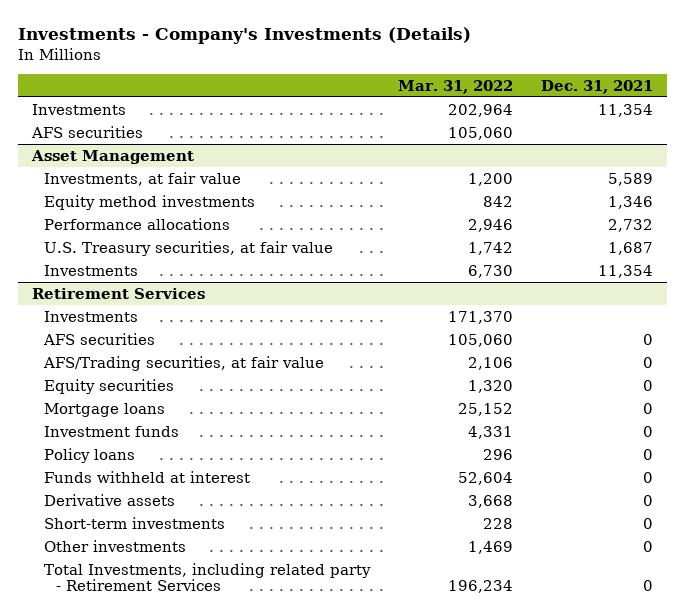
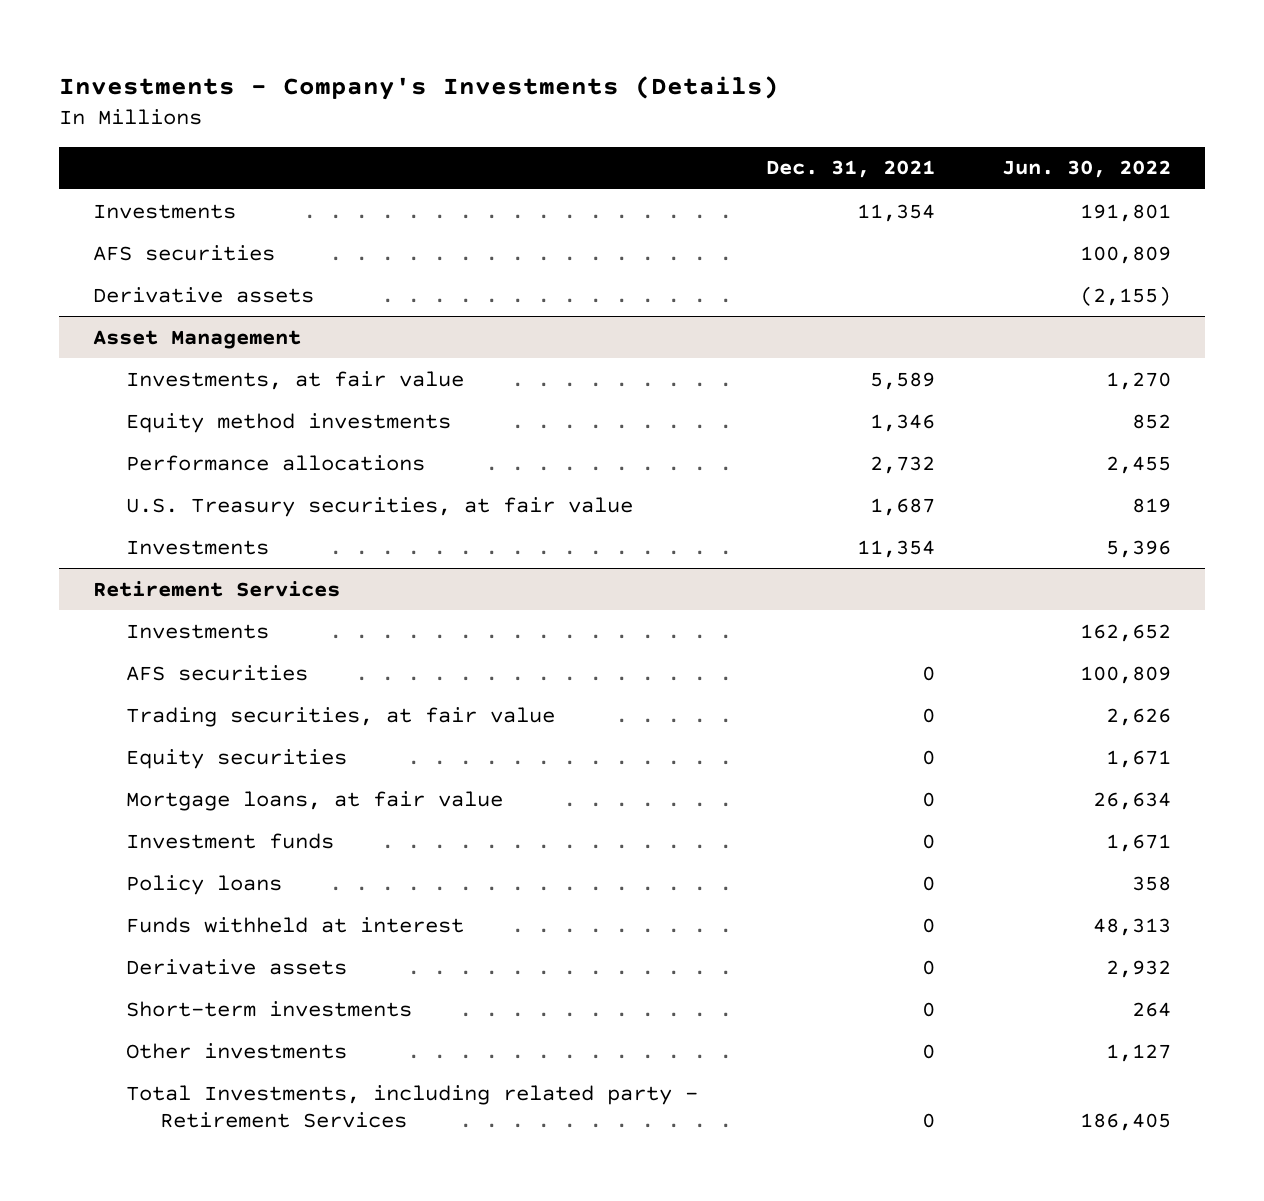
[397,79,513,94] Mar. 31, 2022 -> none
none -> [1001,160,1171,179] Jun. 30, 2022
none -> [92,286,314,303] Derivative assets
[43,355,325,371] AFS/Trading securities, at fair value -> [126,706,556,727] Trading securities, at fair value
[44,402,166,417] Mortgage loans -> [126,790,504,811] Mortgage loans, at fair value

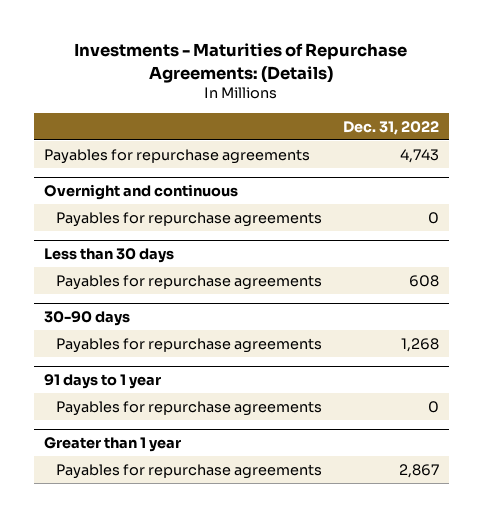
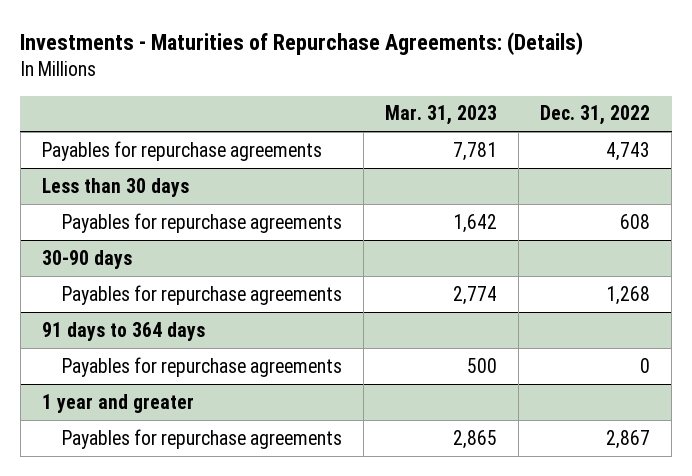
none -> [385,105,498,126] Mar. 31, 2023
[43,184,238,201] Overnight and continuous -> none
[56,211,323,227] Payables for repurchase agreements -> none
[43,374,161,390] 91 days to 1 year -> [41,321,205,341] 91 days to 364 days
[43,437,181,453] Greater than 1 year -> [41,393,194,413] 1 year and greater

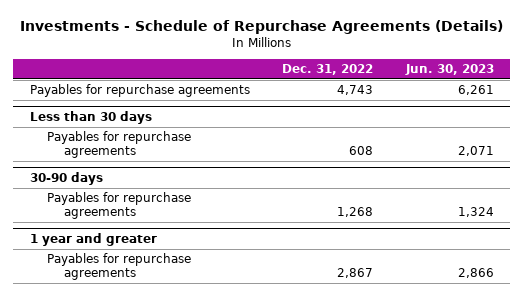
[20,32,584,56] Investments - Maturities of Repurchase Agreements: (Details) -> [19,20,503,35] Investments - Schedule of Repurchase Agreements (Details)
[385,105,498,126] Mar. 31, 2023 -> none
none -> [404,64,494,76] Jun. 30, 2023
[41,321,205,341] 91 days to 364 days -> none
[62,356,343,377] Payables for repurchase agreements -> none

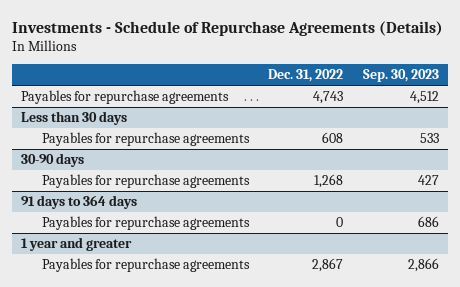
[404,64,494,76] Jun. 30, 2023 -> none
none -> [362,69,439,83] Sep. 30, 2023
none -> [21,195,138,210] 91 days to 364 days
none -> [42,216,251,231] Payables for repurchase agreements

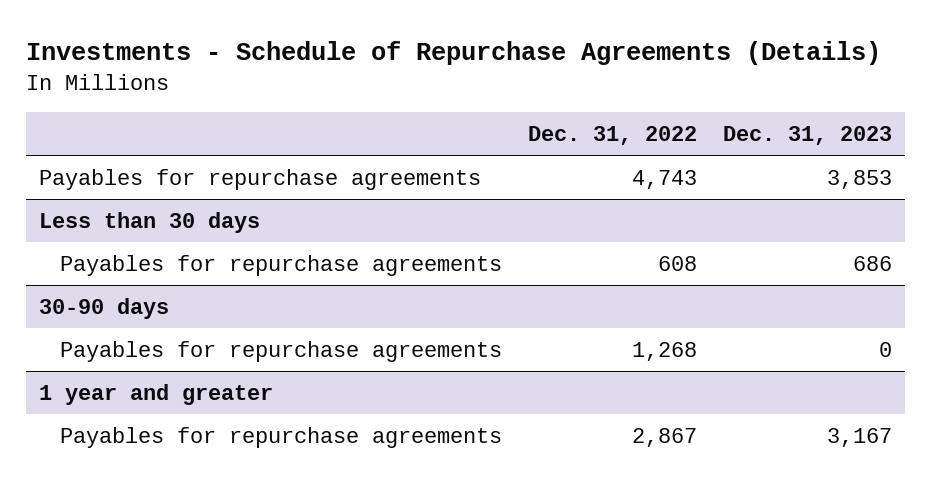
[362,69,439,83] Sep. 30, 2023 -> none
none -> [723,125,893,145] Dec. 31, 2023
[21,195,138,210] 91 days to 364 days -> none
[42,216,251,231] Payables for repurchase agreements -> none

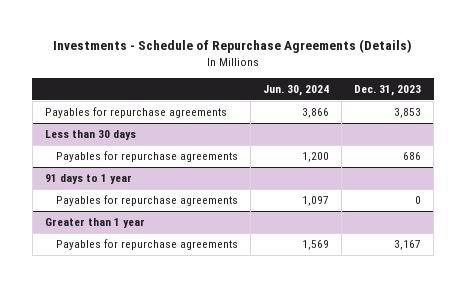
[528,125,698,145] Dec. 31, 2022 -> none
none -> [262,84,329,96] Jun. 30, 2024
[39,297,170,319] 30-90 days -> none
none -> [44,174,132,185] 91 days to 1 year
[39,383,274,405] 1 year and greater -> [44,218,145,229] Greater than 1 year

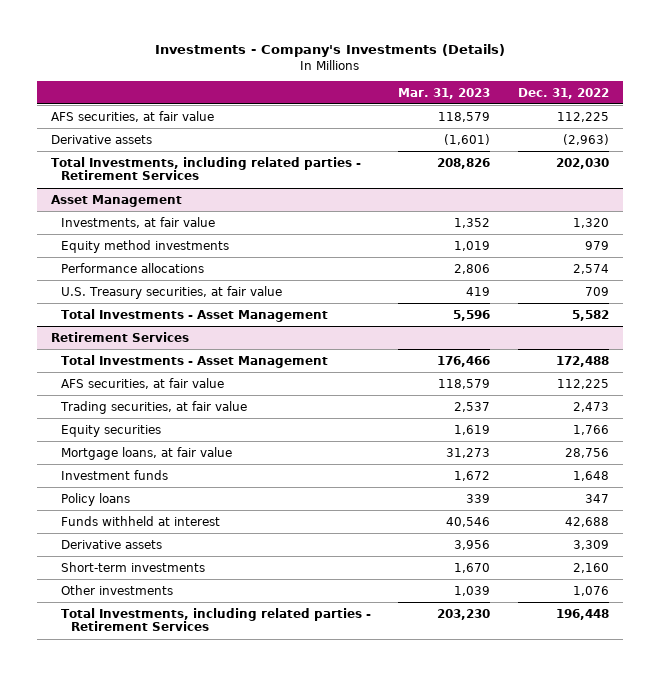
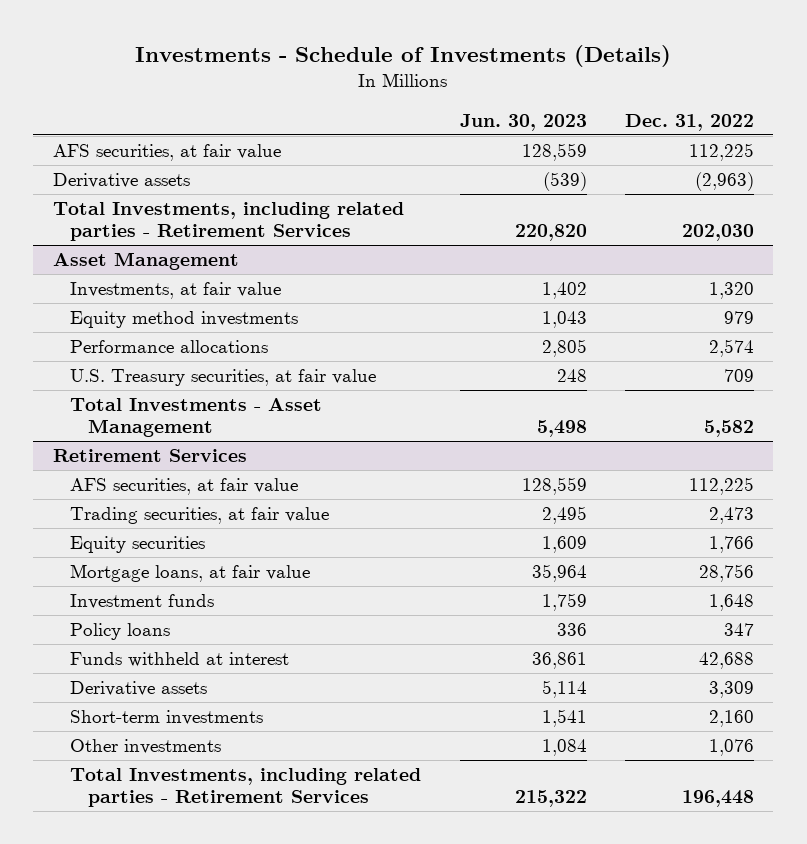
[154,44,505,58] Investments - Company's Investments (Details) -> [135,45,672,68] Investments - Schedule of Investments (Details)
[398,87,491,99] Mar. 31, 2023 -> none
none -> [459,113,587,131] Jun. 30, 2023
[60,354,328,368] Total Investments - Asset Management -> none

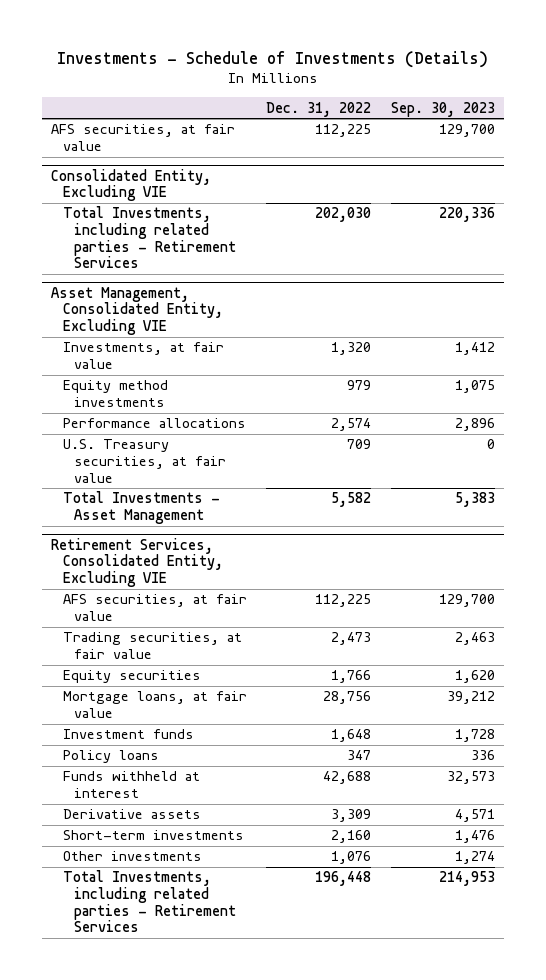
[459,113,587,131] Jun. 30, 2023 -> none
none -> [390,101,495,117] Sep. 30, 2023
[52,172,190,188] Derivative assets -> none
none -> [51,168,212,202] Consolidated Entity, Excluding VIE
[52,251,239,270] Asset Management -> none
none -> [51,286,223,336] Asset Management, Consolidated Entity, Excluding VIE
[52,448,247,462] Retirement Services -> none
none -> [51,537,223,588] Retirement Services, Consolidated Entity, Excluding VIE

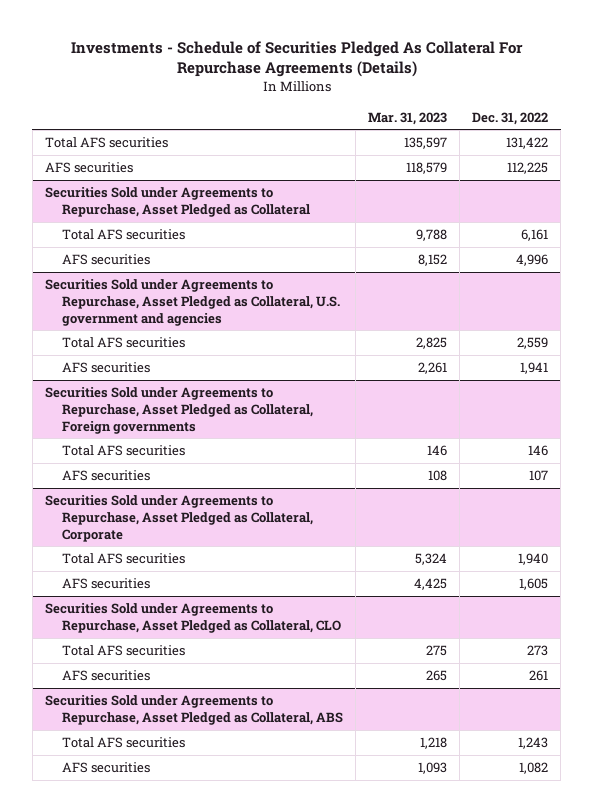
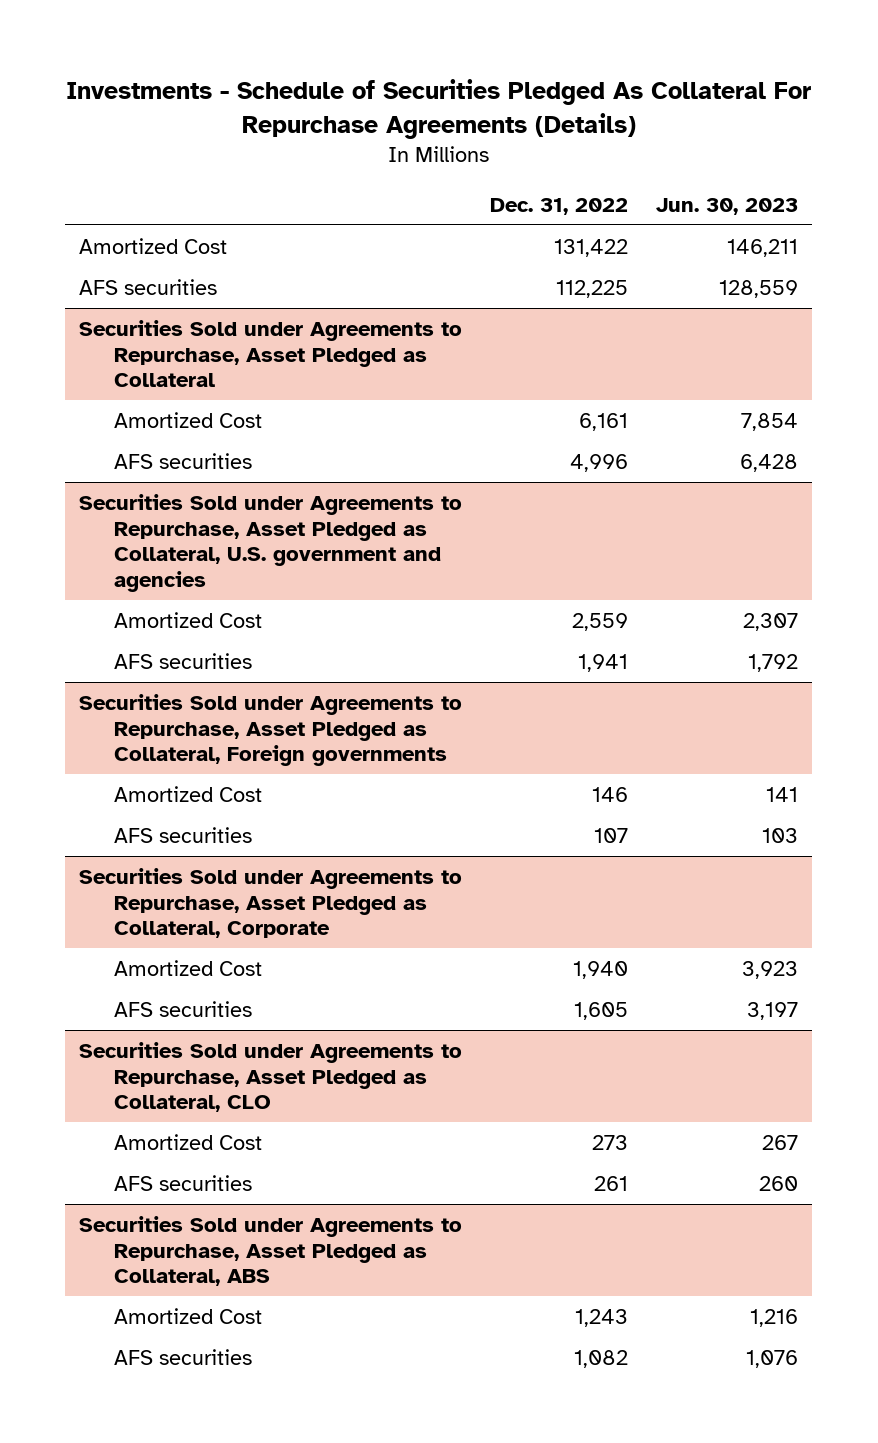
[368,111,448,125] Mar. 31, 2023 -> none
none -> [656,197,799,215] Jun. 30, 2023
[44,137,168,149] Total AFS securities -> [79,237,228,254] Amortized Cost
[62,229,186,241] Total AFS securities -> [113,411,262,428] Amortized Cost
[62,337,186,349] Total AFS securities -> [113,611,262,628] Amortized Cost
[62,445,186,457] Total AFS securities -> [113,785,262,802] Amortized Cost
[62,553,186,565] Total AFS securities -> [113,959,262,976] Amortized Cost
[62,645,186,657] Total AFS securities -> [113,1133,262,1150] Amortized Cost
[62,737,186,749] Total AFS securities -> [113,1307,262,1324] Amortized Cost

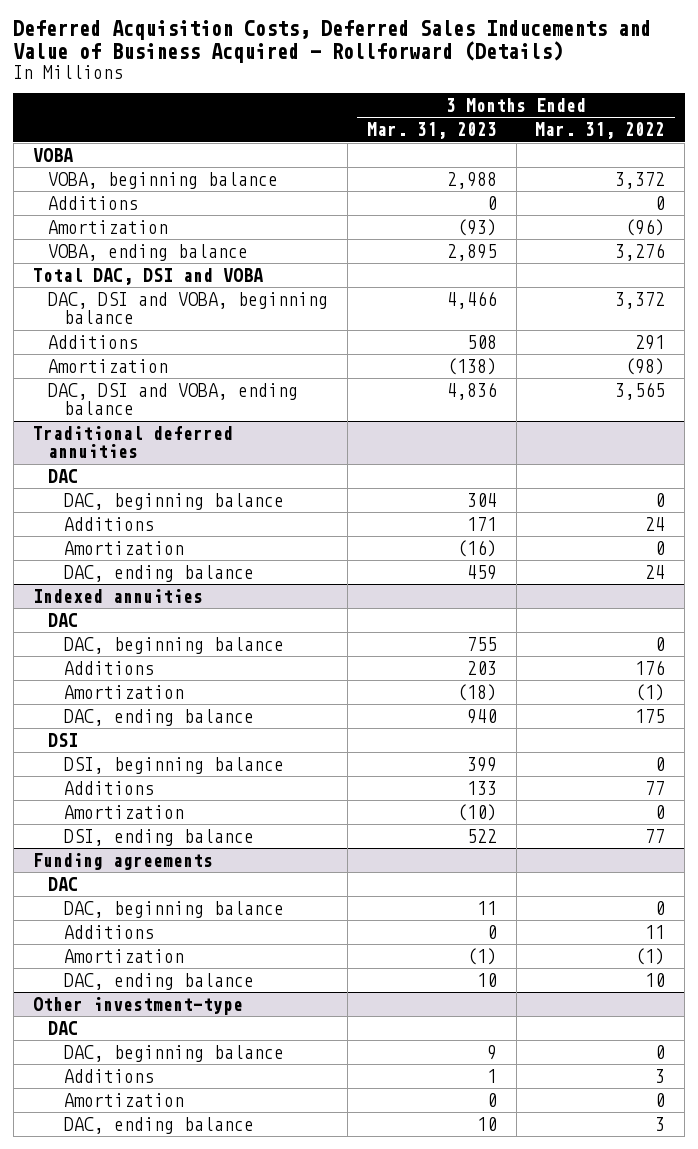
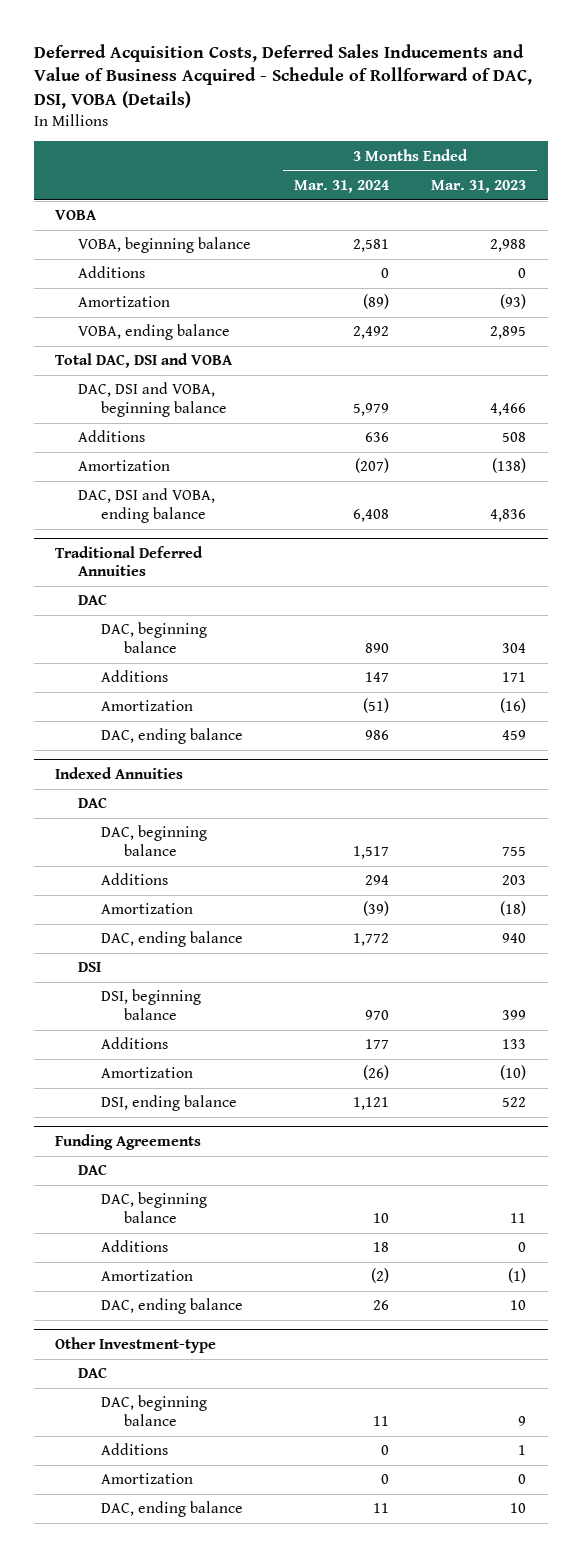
[13,20,652,63] Deferred Acquisition Costs, Deferred Sales Inducements and Value of Business Acquired - Rollforward (Details) -> [33,43,532,110] Deferred Acquisition Costs, Deferred Sales Inducements and Value of Business Acquired - Schedule of Rollforward of DAC, DSI, VOBA (Details)
[535,122,666,140] Mar. 31, 2022 -> none
none -> [293,180,389,194] Mar. 31, 2024
[32,425,233,459] Traditional deferred annuities -> [55,545,204,577] Traditional Deferred Annuities
[32,588,203,603] Indexed annuities -> [55,766,184,779] Indexed Annuities
[32,852,213,870] Funding agreements -> [55,1133,202,1150] Funding Agreements
[32,996,243,1015] Other investment-type -> [55,1336,217,1353] Other Investment-type

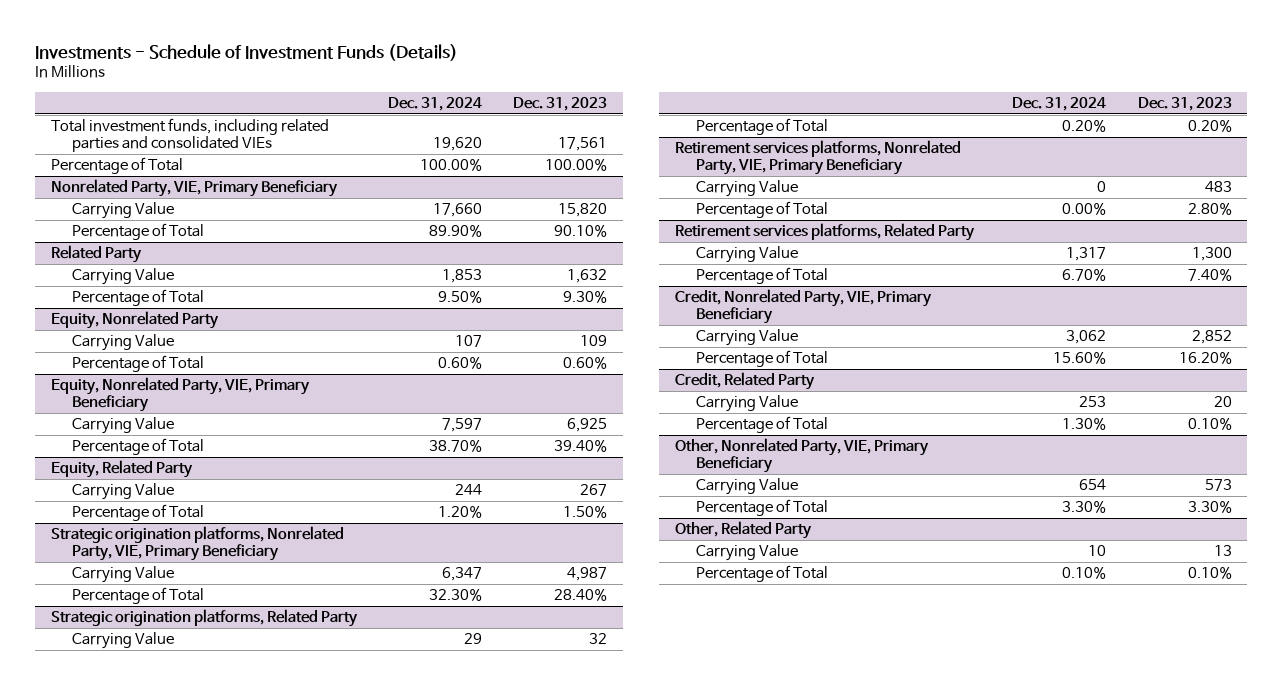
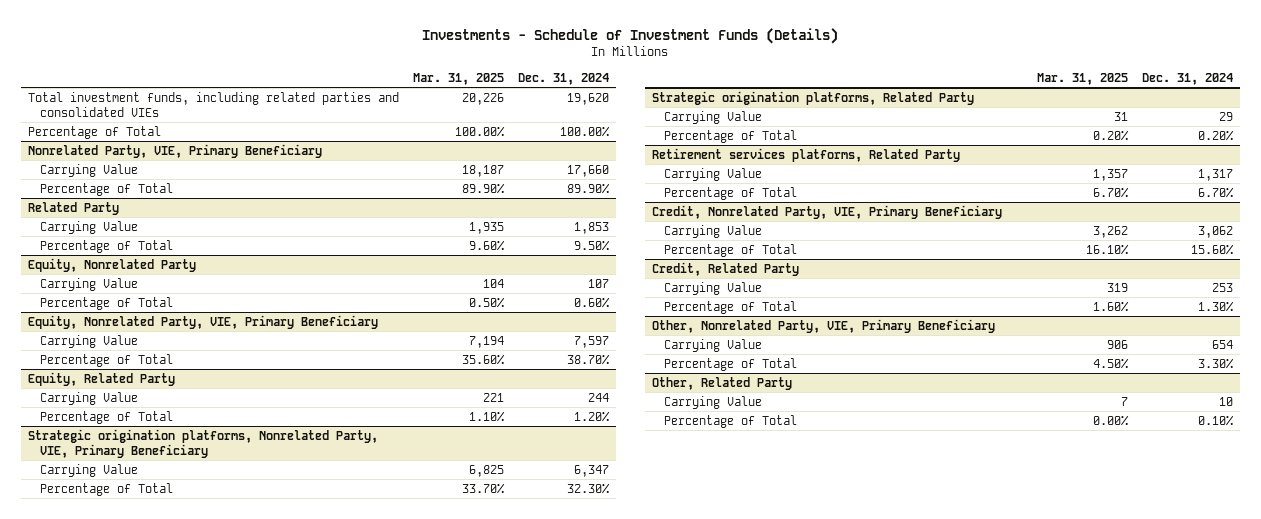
[513,96,608,111] Dec. 31, 2023 -> none
none -> [412,72,504,85] Mar. 31, 2025
[675,140,962,176] Retirement services platforms, Nonrelated Party, VIE, Primary Beneficiary -> none
[696,180,799,198] Carrying Value -> none
[696,201,829,219] Percentage of Total -> none

